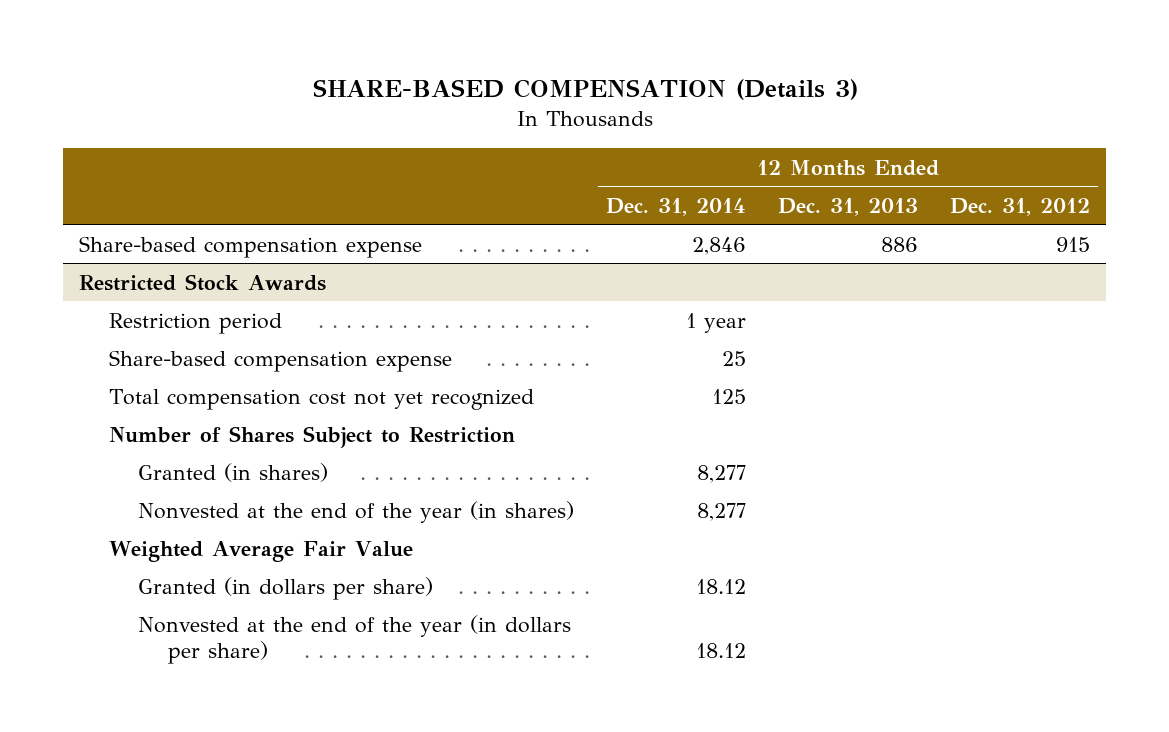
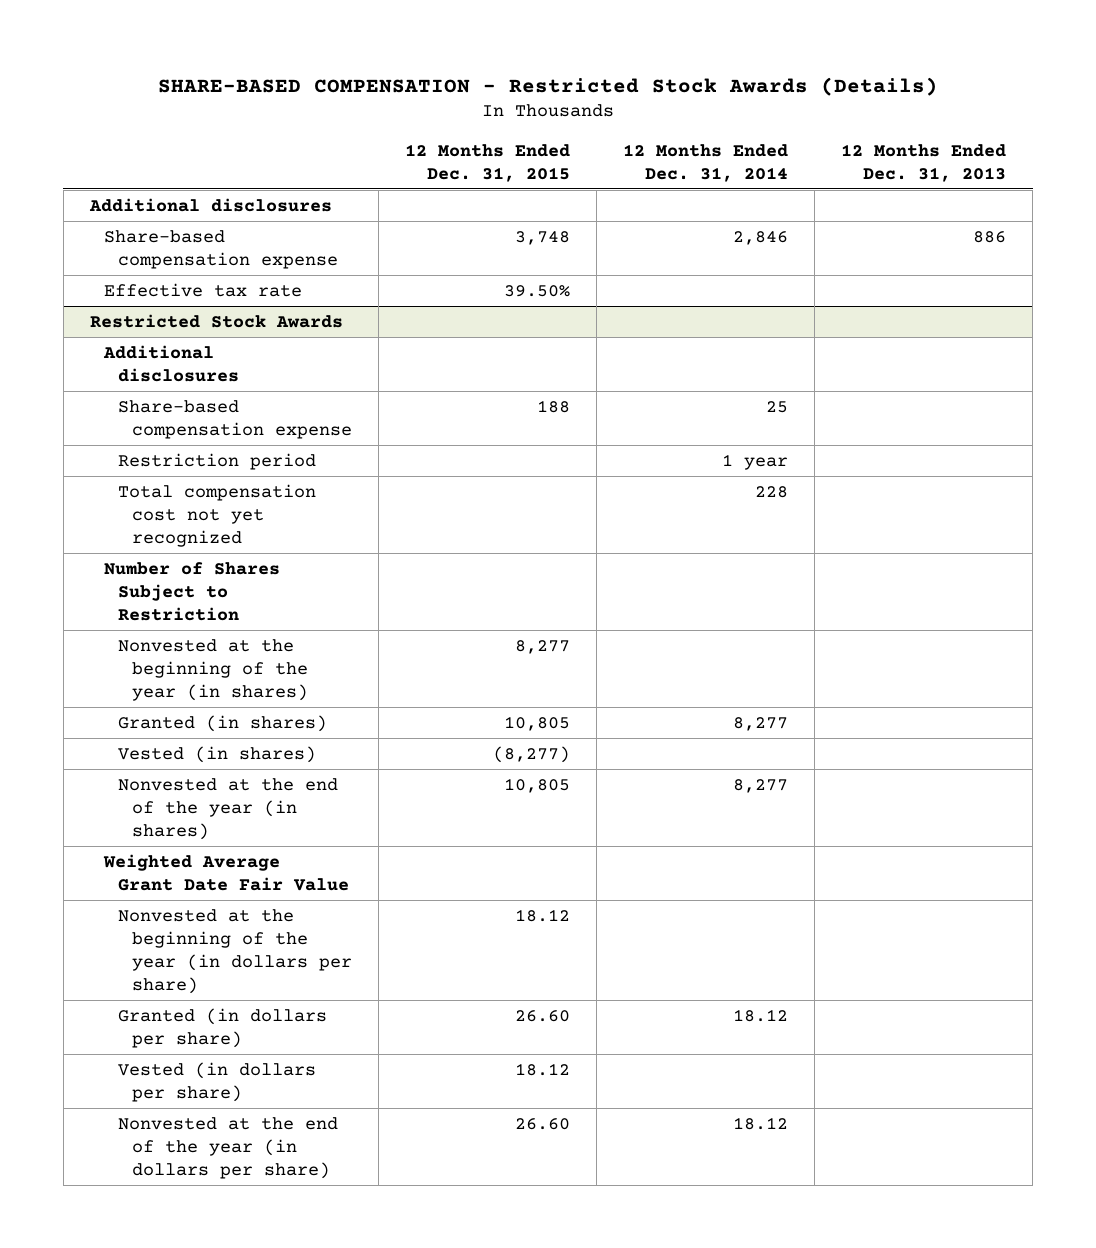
[312,79,858,101] SHARE-BASED COMPENSATION (Details 3) -> [157,76,938,96] SHARE-BASED COMPENSATION - Restricted Stock Awards (Details)
[949,197,1090,216] Dec. 31, 2012 -> none
none -> [405,143,571,182] 12 Months Ended Dec. 31, 2015
none -> [88,197,332,212] Additional disclosures
none -> [103,282,302,297] Effective tax rate
none -> [102,344,239,382] Additional disclosures
[108,312,282,334] Restriction period -> [117,452,316,470] Restriction period
[712,388,747,404] 125 -> [755,485,789,498] 228
none -> [117,638,309,701] Nonvested at the beginning of the year (in shares)
none -> [117,745,316,763] Vested (in shares)
[108,540,413,562] Weighted Average Fair Value -> [102,853,349,891] Weighted Average Grant Date Fair Value
none -> [117,908,353,994] Nonvested at the beginning of the year (in dollars per share)
none -> [117,1061,316,1102] Vested (in dollars per share)

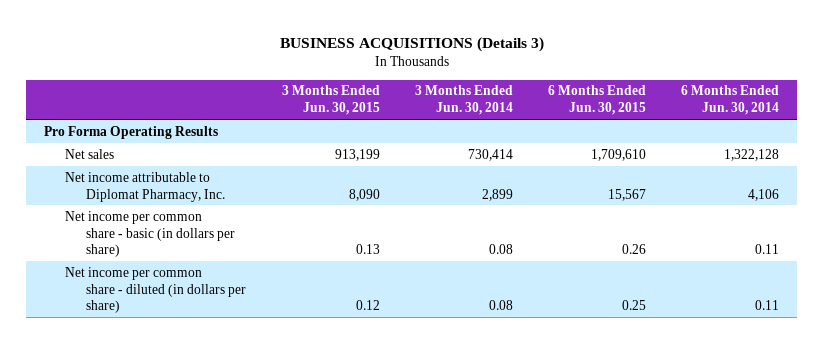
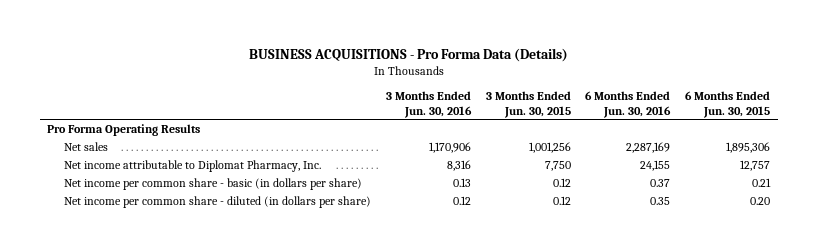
[279,36,544,52] BUSINESS ACQUISITIONS (Details 3) -> [248,47,568,62] BUSINESS ACQUISITIONS - Pro Forma Data (Details)
[414,85,513,116] 3 Months Ended Jun. 30, 2014 -> none
[681,85,780,116] 6 Months Ended Jun. 30, 2014 -> none
none -> [385,91,472,118] 3 Months Ended Jun. 30, 2016
none -> [585,91,672,118] 6 Months Ended Jun. 30, 2016
[334,148,380,161] 913,199 -> [528,141,571,153] 1,001,256
[590,148,646,161] 1,709,610 -> [726,141,771,153] 1,895,306
[348,188,380,201] 8,090 -> [544,160,571,171] 7,750
[607,188,646,201] 15,567 -> [740,159,771,171] 12,757
[355,244,380,255] 0.13 -> [552,177,571,187] 0.12
[621,244,646,255] 0.26 -> [752,177,772,187] 0.21
[621,300,646,311] 0.25 -> [750,196,771,205] 0.20

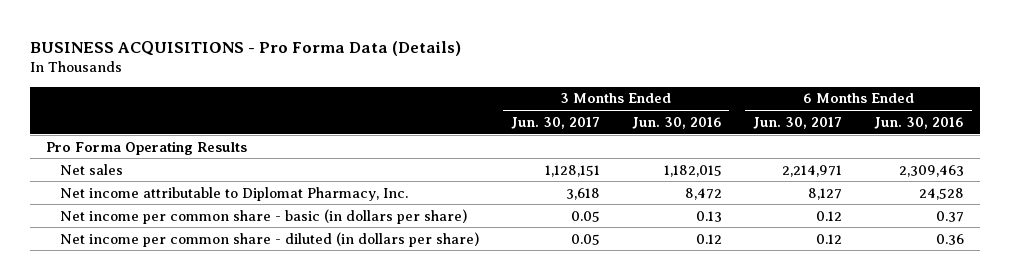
[485,91,571,118] 3 Months Ended Jun. 30, 2015 -> none
[685,91,771,118] 6 Months Ended Jun. 30, 2015 -> none
none -> [510,116,600,129] Jun. 30, 2017
none -> [753,116,843,129] Jun. 30, 2017
[428,141,471,153] 1,170,906 -> [663,164,722,177] 1,182,015
[626,141,671,153] 2,287,169 -> [898,164,964,177] 2,309,463
[446,159,471,171] 8,316 -> [684,187,722,200] 8,472
[640,159,671,171] 24,155 -> [918,187,964,200] 24,528
[650,196,671,205] 0.35 -> [935,233,964,245] 0.36

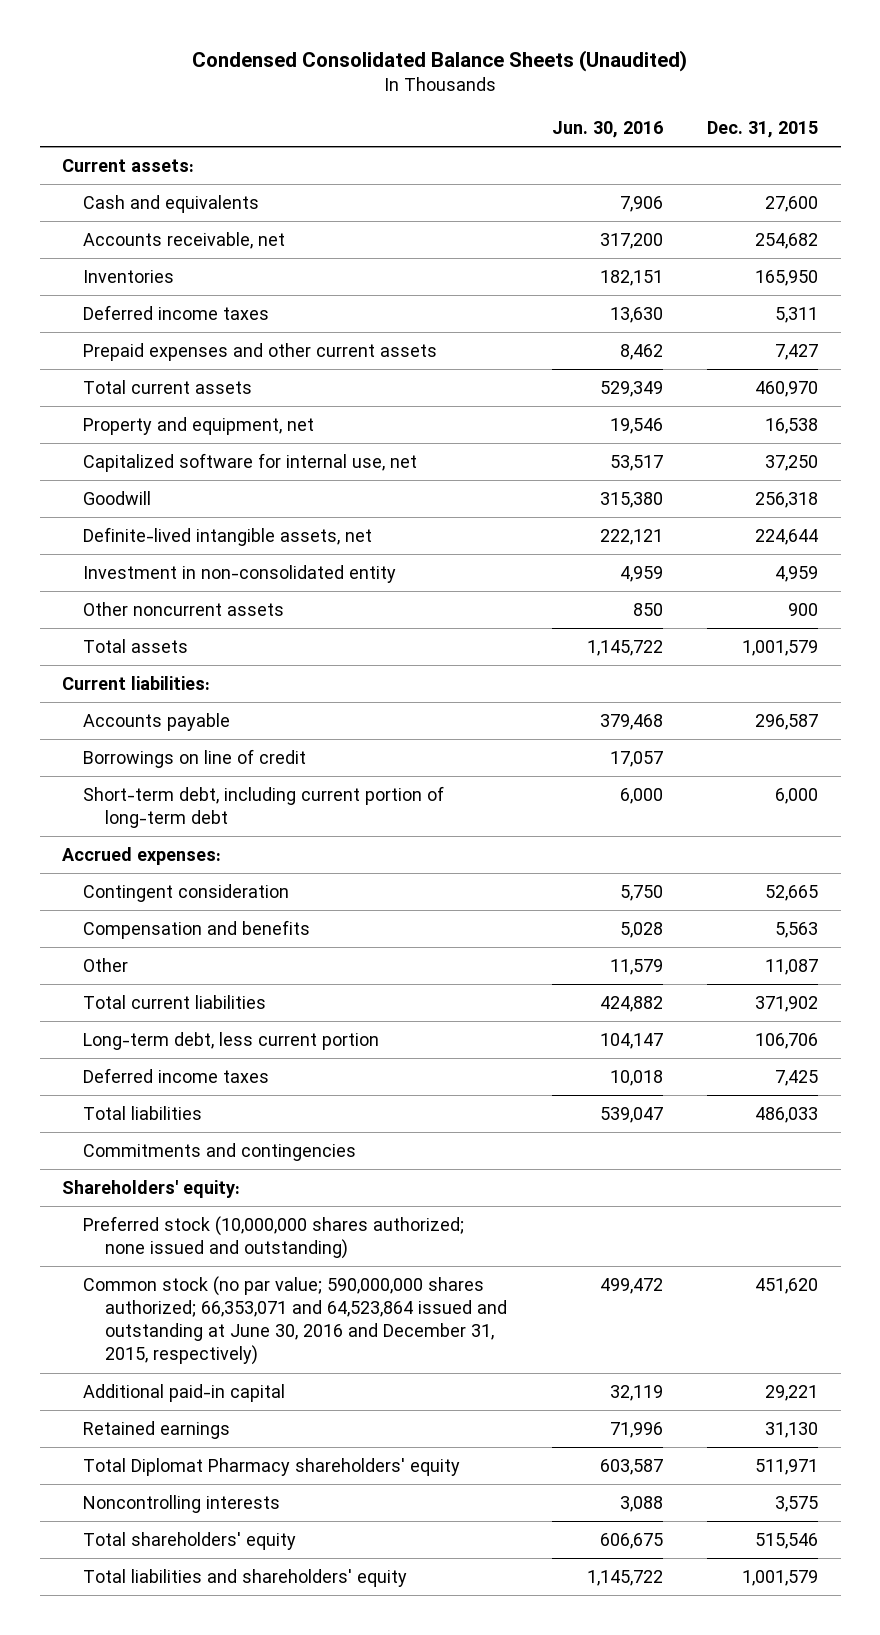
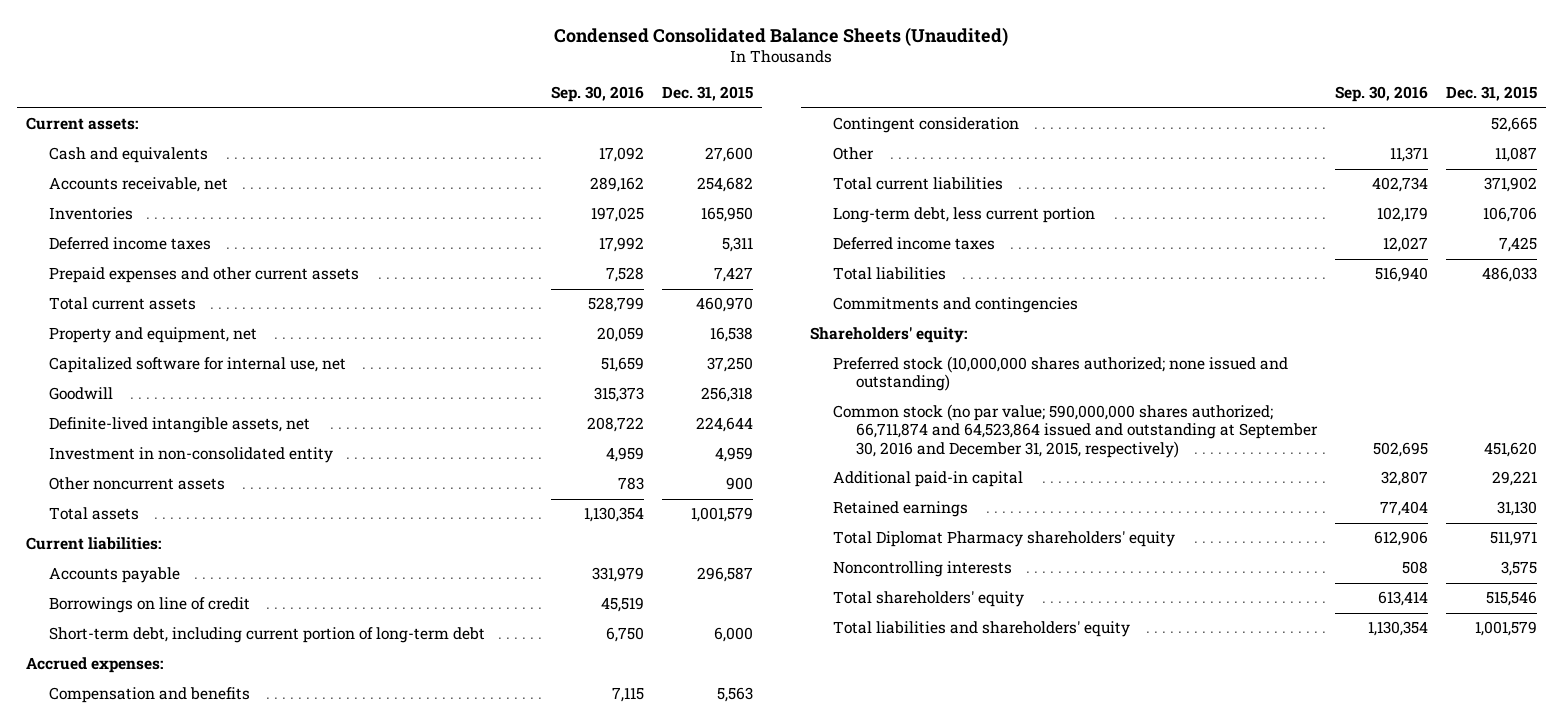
[551,121,663,139] Jun. 30, 2016 -> none
none -> [551,86,645,103] Sep. 30, 2016
[83,883,290,902] Contingent consideration -> [832,117,1019,134] Contingent consideration
[83,1275,507,1366] Common stock (no par value; 590,000,000 shares authorized; 66,353,071 and 64,523,864 issued and outstanding at June 30, 2016 and December 31, 2015, respectively) -> [832,404,1318,458] Common stock (no par value; 590,000,000 shares authorized; 66,711,874 and 64,523,864 issued and outstanding at September 30, 2016 and December 31, 2015, respectively)

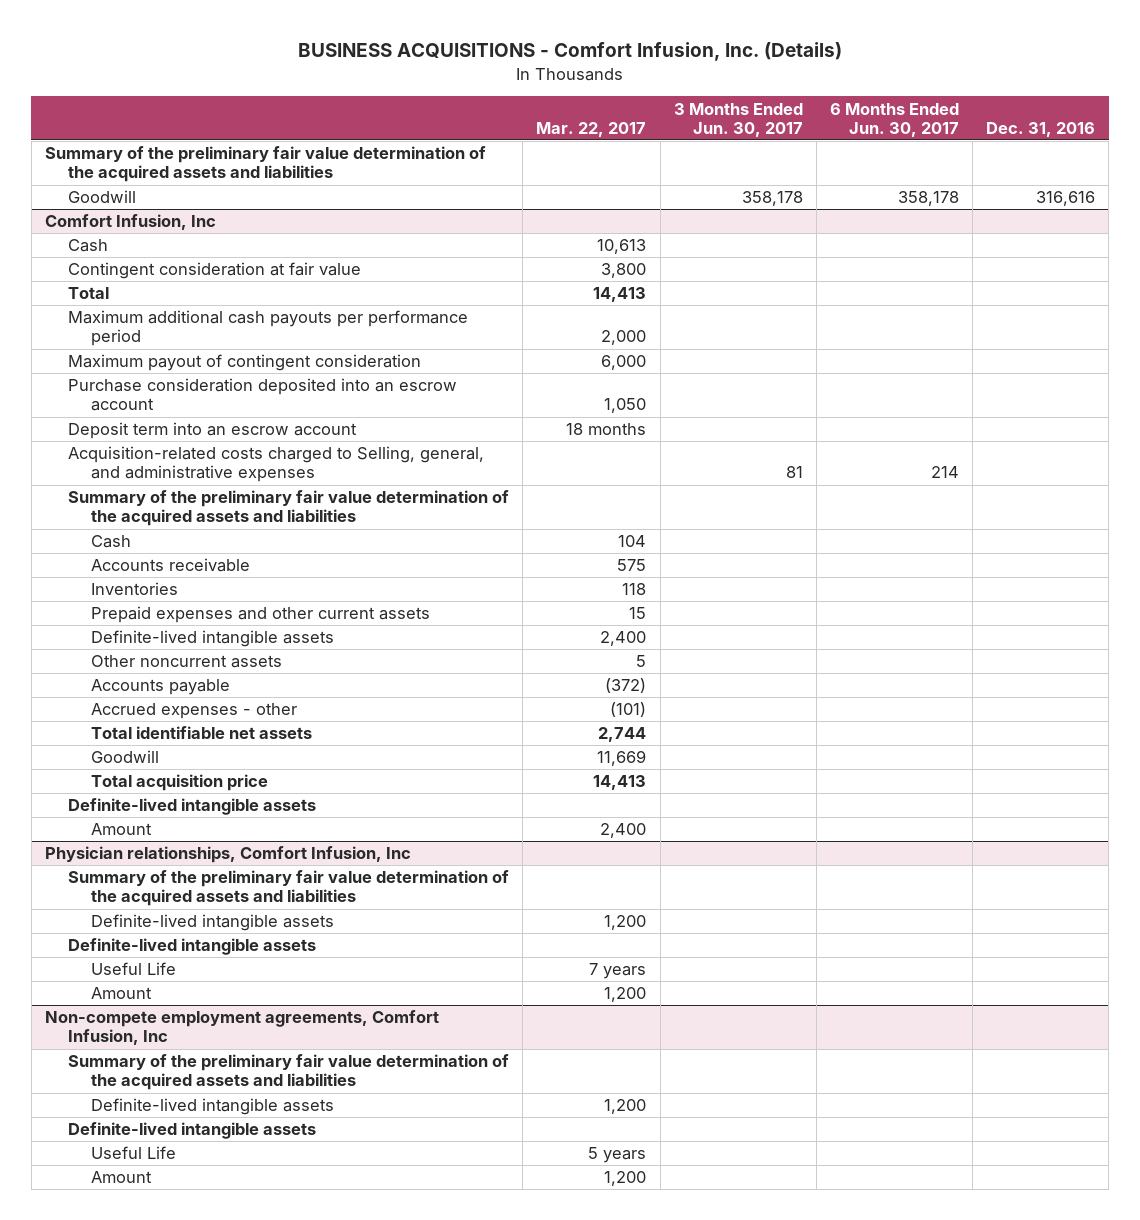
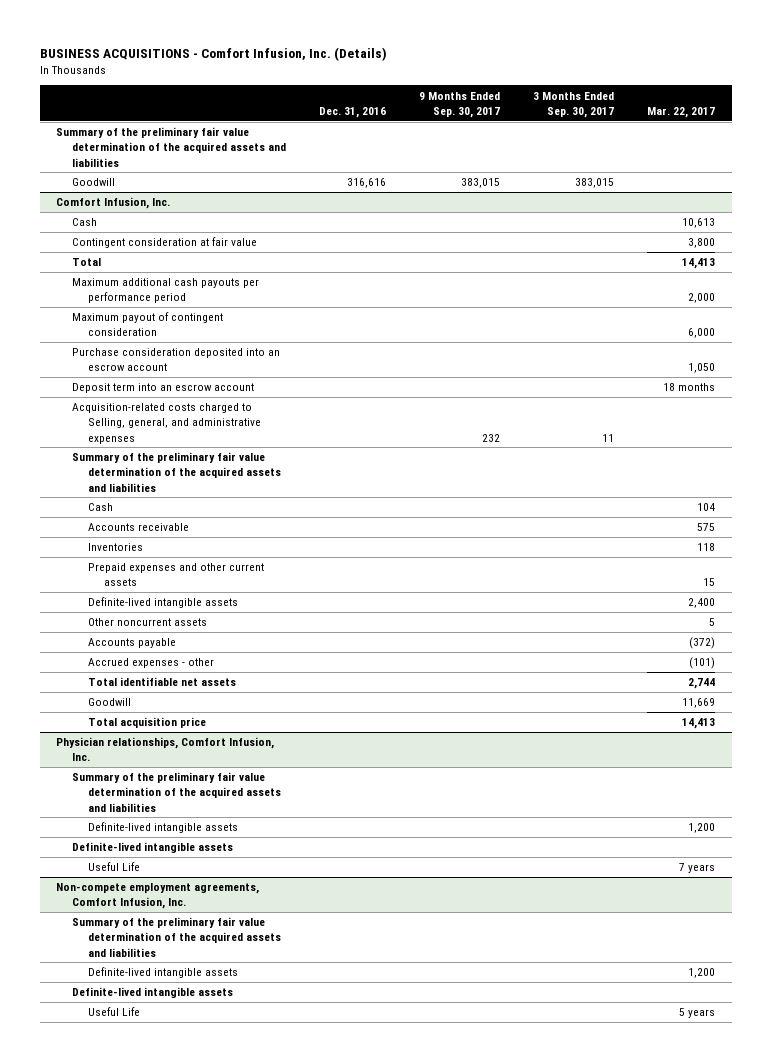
[673,102,803,137] 3 Months Ended Jun. 30, 2017 -> none
[829,102,959,137] 6 Months Ended Jun. 30, 2017 -> none
none -> [419,91,501,118] 9 Months Ended Sep. 30, 2017
none -> [533,91,615,118] 3 Months Ended Sep. 30, 2017
[44,214,216,231] Comfort Infusion, Inc -> [56,197,171,210] Comfort Infusion, Inc.
[68,798,317,816] Definite-lived intangible assets -> none
[91,823,153,836] Amount -> none
[44,846,411,864] Physician relationships, Comfort Infusion, Inc -> [56,737,275,762] Physician relationships, Comfort Infusion, Inc.
[91,987,153,1000] Amount -> none
[44,1010,439,1046] Non-compete employment agreements, Comfort Infusion, Inc -> [56,883,260,910] Non-compete employment agreements, Comfort Infusion, Inc.
[91,1171,153,1184] Amount -> none

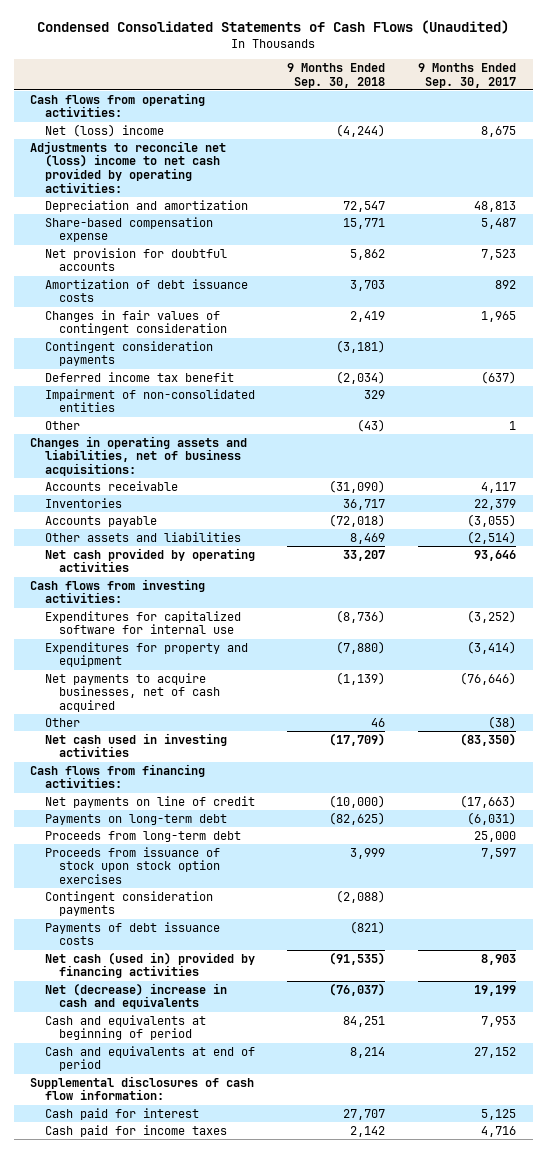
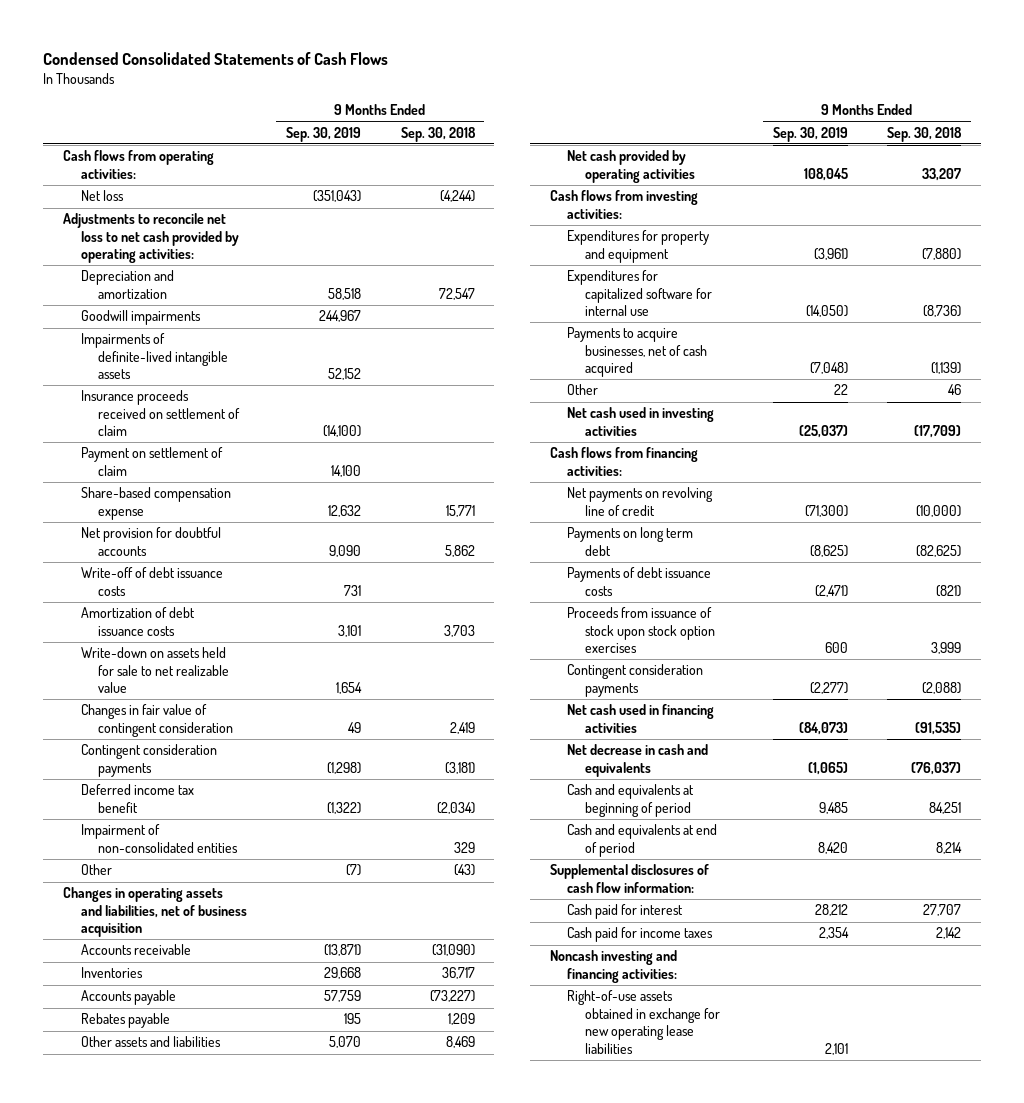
[37,19,510,34] Condensed Consolidated Statements of Cash Flows (Unaudited) -> [43,52,389,66] Condensed Consolidated Statements of Cash Flows
[418,62,517,88] 9 Months Ended Sep. 30, 2017 -> none
none -> [286,126,362,142] Sep. 30, 2019
[44,123,164,137] Net (loss) income -> [80,190,124,202] Net loss
[30,140,227,194] Adjustments to reconcile net (loss) income to net cash provided by operating activities: -> [62,213,239,264] Adjustments to reconcile net loss to net cash provided by operating activities:
none -> [80,310,201,326] Goodwill impairments
none -> [80,333,229,380] Impairments of definite-lived intangible assets
none -> [80,390,241,437] Insurance proceeds received on settlement of claim
none -> [80,447,223,476] Payment on settlement of claim
none -> [80,567,223,596] Write-off of debt issuance costs
none -> [80,647,230,694] Write-down on assets held for sale to net realizable value
[44,309,228,336] Changes in fair values of contingent consideration -> [80,704,234,737] Changes in fair value of contingent consideration
[30,435,248,477] Changes in operating assets and liabilities, net of business acquisitions: -> [62,887,247,938] Changes in operating assets and liabilities, net of business acquisition
[329,513,386,527] (72,018) -> [429,990,475,1003] (73,227)
none -> [80,1013,170,1029] Rebates payable
[44,610,241,635] Expenditures for capitalized software for internal use -> [567,270,713,317] Expenditures for capitalized software for internal use
[44,672,221,713] Net payments to acquire businesses, net of cash acquired -> [567,327,708,378] Payments to acquire businesses, net of cash acquired
[44,830,241,842] Proceeds from long-term debt -> none
[44,795,255,808] Net payments on line of credit -> [567,487,714,516] Net payments on revolving line of credit
[44,813,227,825] Payments on long-term debt -> [567,527,694,556] Payments on long term debt
[44,921,220,946] Payments of debt issuance costs -> [567,567,712,596] Payments of debt issuance costs
[44,951,255,979] Net cash (used in) provided by financing activities -> [567,704,715,733] Net cash used in financing activities
[44,982,227,1010] Net (decrease) increase in cash and equivalents -> [567,744,709,777] Net decrease in cash and equivalents
none -> [549,950,678,983] Noncash investing and financing activities:
none -> [567,990,721,1054] Right-of-use assets obtained in exchange for new operating lease liabilities

